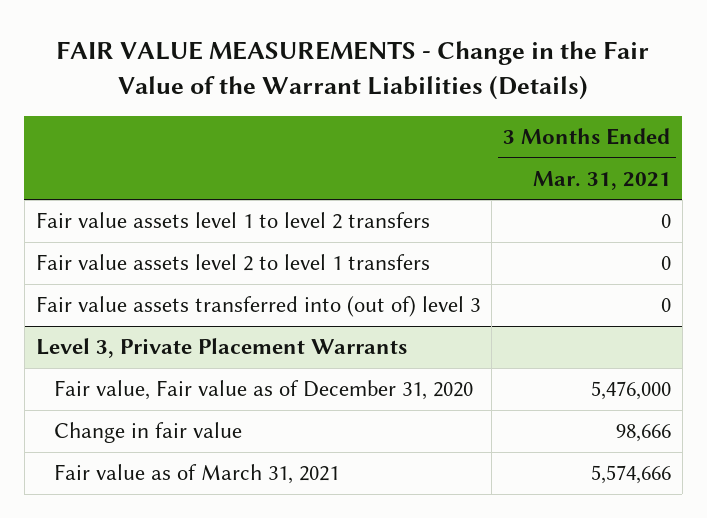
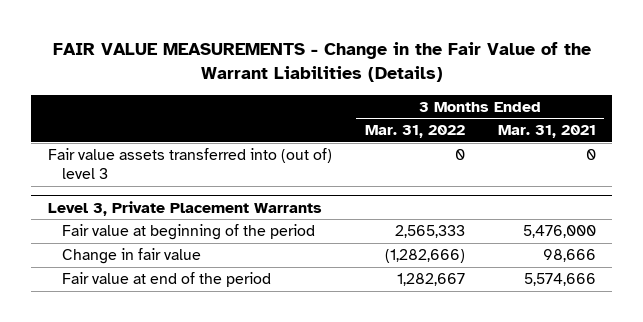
none -> [364,125,465,139] Mar. 31, 2022
[35,212,430,230] Fair value assets level 1 to level 2 transfers -> none
[35,254,430,272] Fair value assets level 2 to level 1 transfers -> none
[54,380,474,401] Fair value, Fair value as of December 31, 2020 -> [62,224,316,241] Fair value at beginning of the period
[54,464,340,485] Fair value as of March 31, 2021 -> [62,272,272,288] Fair value at end of the period

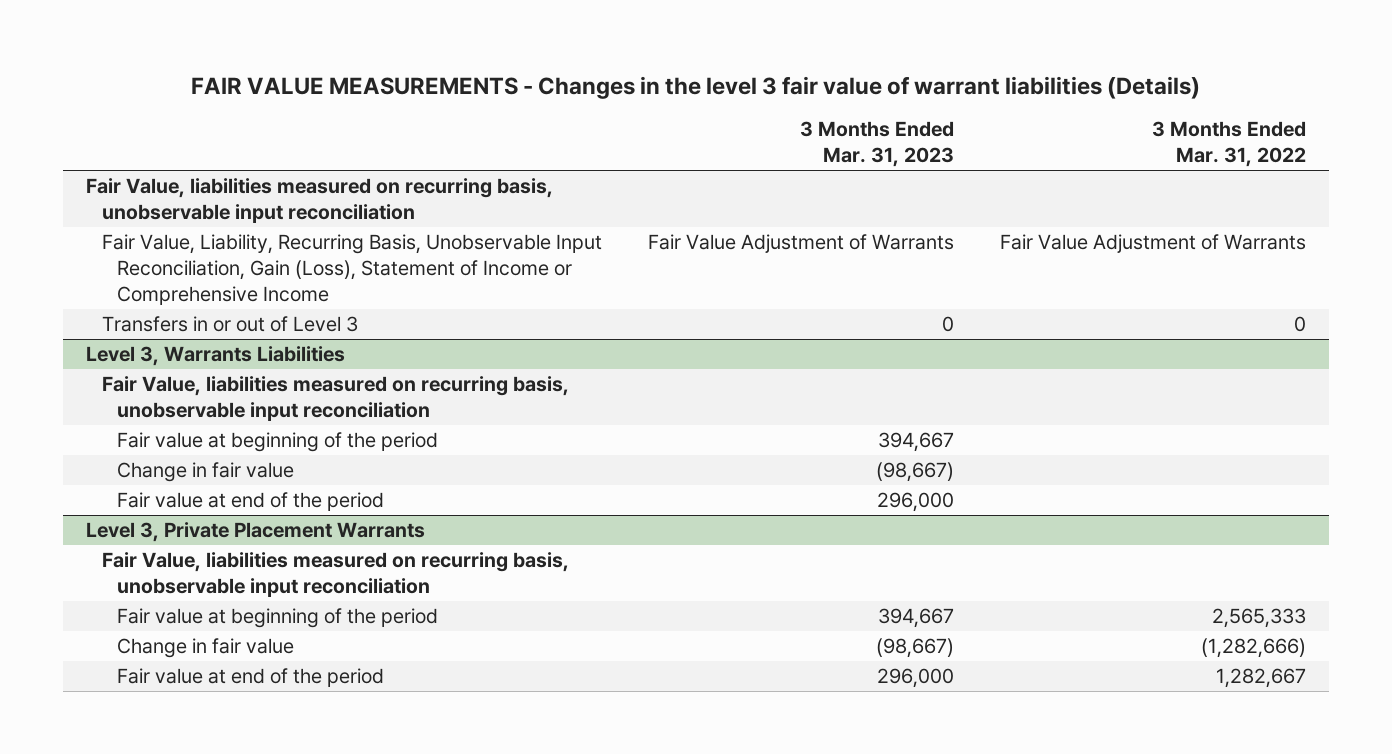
[52,42,591,83] FAIR VALUE MEASUREMENTS - Change in the Fair Value of the Warrant Liabilities (Details) -> [190,75,1200,99] FAIR VALUE MEASUREMENTS - Changes in the level 3 fair value of warrant liabilities (Details)
[497,125,596,139] Mar. 31, 2021 -> none
none -> [799,121,954,167] 3 Months Ended Mar. 31, 2023
none -> [86,178,554,223] Fair Value, liabilities measured on recurring basis, unobservable input reconciliation
none -> [101,234,602,305] Fair Value, Liability, Recurring Basis, Unobservable Input Reconciliation, Gain (Loss), Statement of Income or Comprehensive Income
[47,148,332,180] Fair value assets transferred into (out of) level 3 -> [101,316,358,333] Transfers in or out of Level 3
none -> [86,346,346,367] Level 3, Warrants Liabilities
none -> [101,376,569,421] Fair Value, liabilities measured on recurring basis, unobservable input reconciliation
none -> [117,432,439,453] Fair value at beginning of the period
none -> [117,462,295,483] Change in fair value
none -> [117,492,385,512] Fair value at end of the period
none -> [101,552,569,597] Fair Value, liabilities measured on recurring basis, unobservable input reconciliation

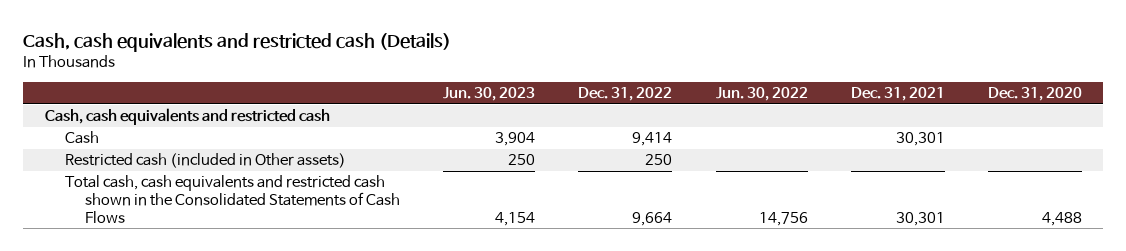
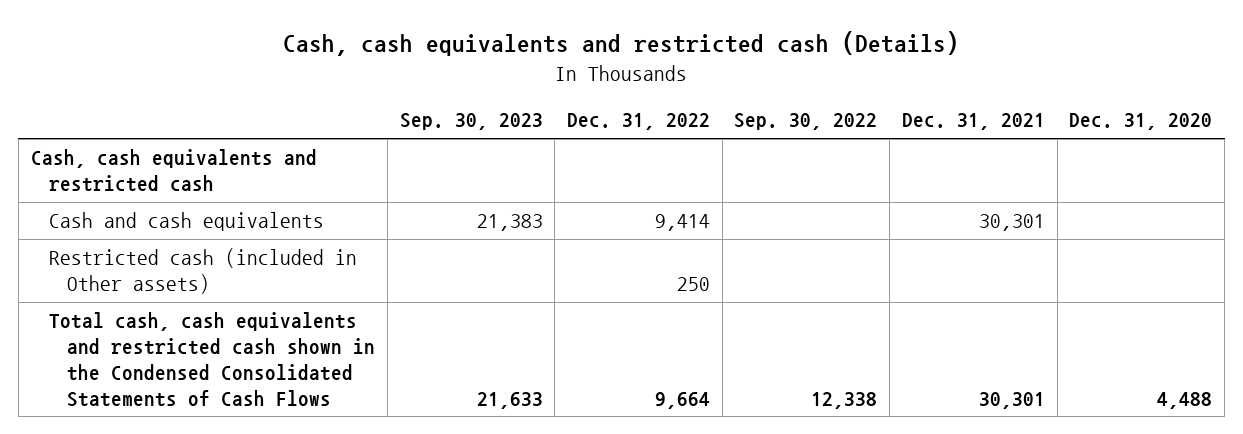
[443,87,536,102] Jun. 30, 2023 -> none
[715,87,808,102] Jun. 30, 2022 -> none
none -> [399,113,543,131] Sep. 30, 2023
none -> [734,113,878,131] Sep. 30, 2022
[64,131,99,145] Cash -> [48,212,324,232] Cash and cash equivalents
[64,175,401,223] Total cash, cash equivalents and restricted cash shown in the Consolidated Statements of Cash Flows -> [48,312,376,407] Total cash, cash equivalents and restricted cash shown in the Condensed Consolidated Statements of Cash Flows

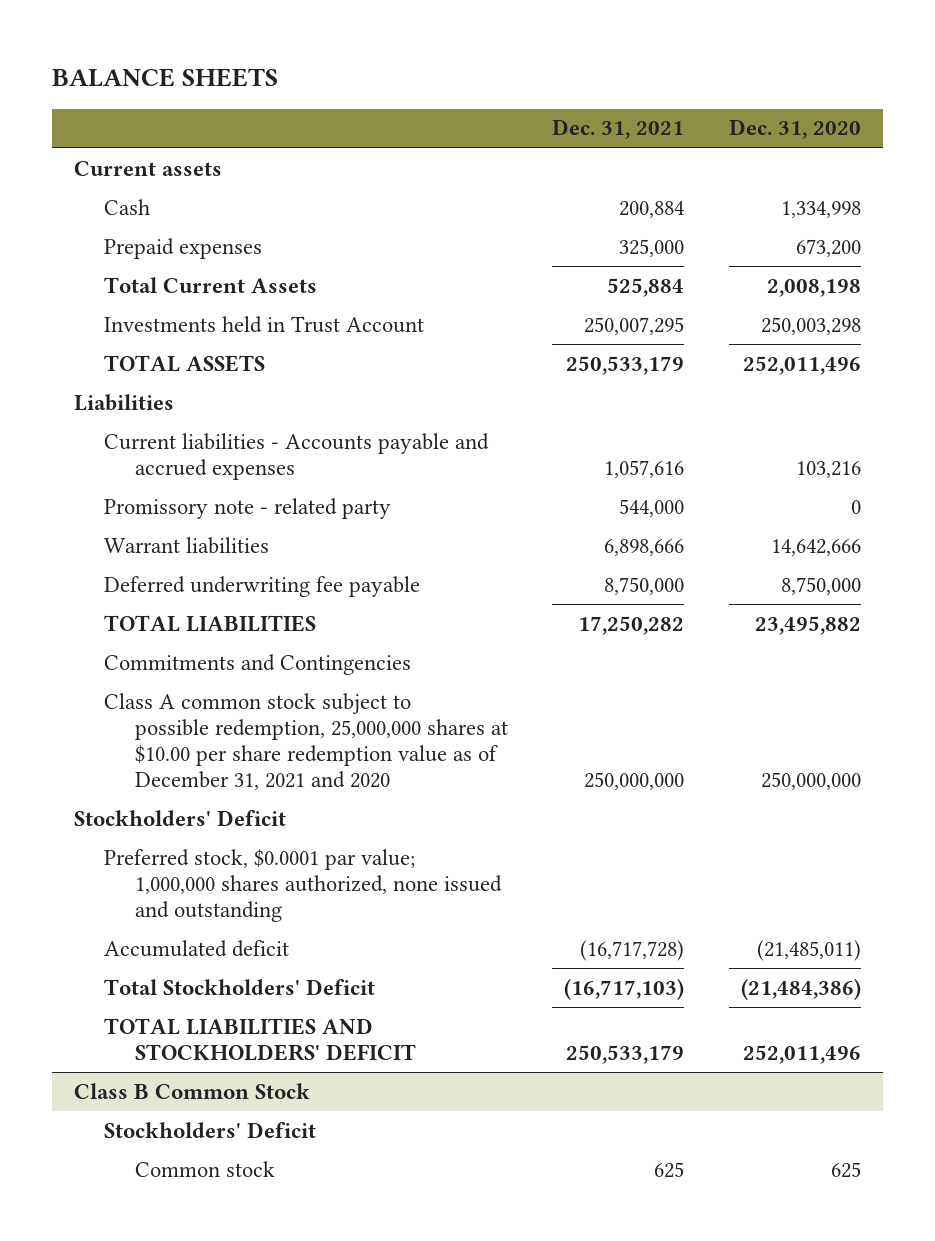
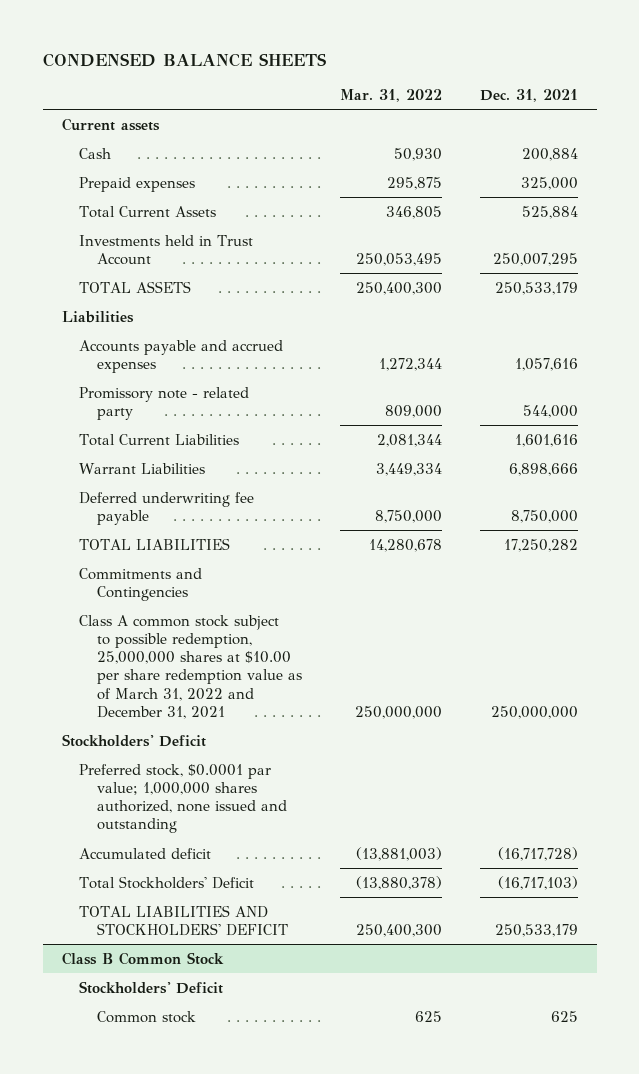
[51,68,278,88] BALANCE SHEETS -> [42,52,326,67] CONDENSED BALANCE SHEETS
[728,119,861,140] Dec. 31, 2020 -> none
none -> [339,89,442,103] Mar. 31, 2022
[104,432,490,480] Current liabilities - Accounts payable and accrued expenses -> [79,339,284,373] Accounts payable and accrued expenses
none -> [79,433,240,446] Total Current Liabilities
[104,536,270,554] Warrant liabilities -> [79,462,206,474] Warrant Liabilities
[104,692,508,790] Class A common stock subject to possible redemption, 25,000,000 shares at $10.00 per share redemption value as of December 31, 2021 and 2020 -> [79,614,303,720] Class A common stock subject to possible redemption, 25,000,000 shares at $10.00 per share redemption value as of March 31, 2022 and December 31, 2021

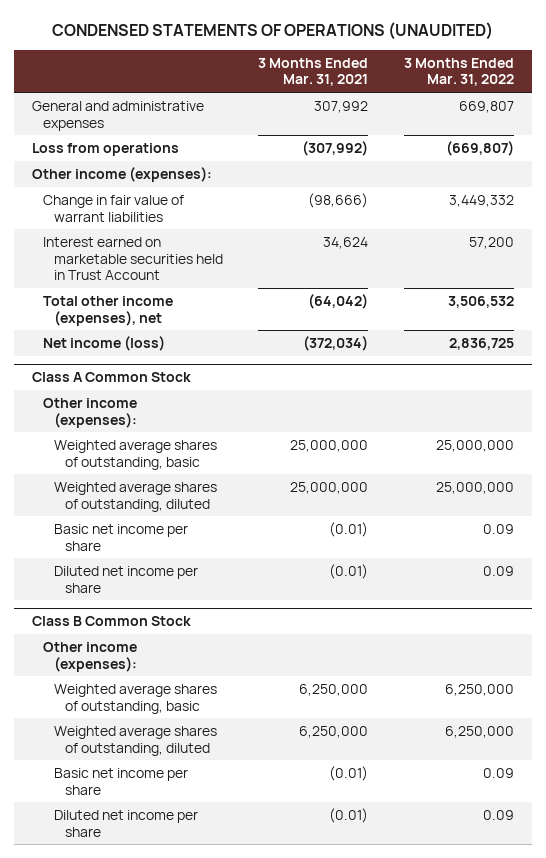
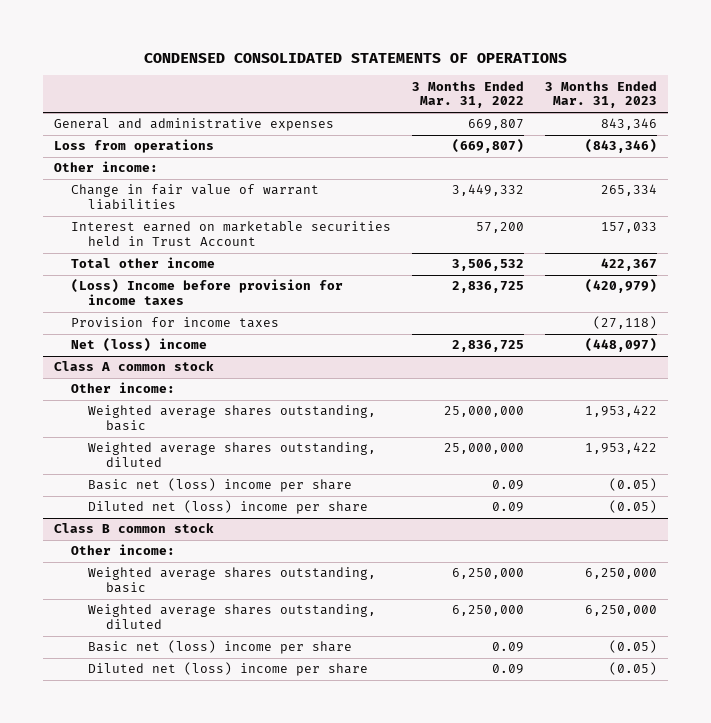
[52,21,494,40] CONDENSED STATEMENTS OF OPERATIONS (UNAUDITED) -> [143,52,567,63] CONDENSED CONSOLIDATED STATEMENTS OF OPERATIONS
[258,57,369,87] 3 Months Ended Mar. 31, 2021 -> none
none -> [545,80,658,109] 3 Months Ended Mar. 31, 2023
[32,166,213,182] Other income (expenses): -> [53,161,158,173] Other income:
[42,295,173,326] Total other income (expenses), net -> [71,257,216,269] Total other income
none -> [71,279,344,306] (Loss) Income before provision for income taxes
none -> [71,317,280,329] Provision for income taxes
[42,335,165,351] Net income (loss) -> [71,338,208,353] Net (loss) income
[32,372,192,383] Class A Common Stock -> [53,361,214,372] Class A common stock
[42,397,137,428] Other income (expenses): -> [71,382,176,394] Other income:
[53,439,217,470] Weighted average shares of outstanding, basic -> [88,405,377,432] Weighted average shares outstanding, basic
[53,481,217,512] Weighted average shares of outstanding, diluted -> [88,442,377,468] Weighted average shares outstanding, diluted
[53,523,188,551] Basic net income per share -> [88,478,353,493] Basic net (loss) income per share
[53,565,198,593] Diluted net income per share -> [88,500,369,515] Diluted net (loss) income per share
[32,616,192,627] Class B Common Stock -> [53,523,214,534] Class B common stock
[42,641,137,672] Other income (expenses): -> [71,544,176,556] Other income:
[53,683,217,714] Weighted average shares of outstanding, basic -> [88,567,377,594] Weighted average shares outstanding, basic
[53,725,217,756] Weighted average shares of outstanding, diluted -> [88,604,377,630] Weighted average shares outstanding, diluted
[53,767,188,795] Basic net income per share -> [88,640,353,655] Basic net (loss) income per share
[53,809,198,837] Diluted net income per share -> [88,662,369,677] Diluted net (loss) income per share

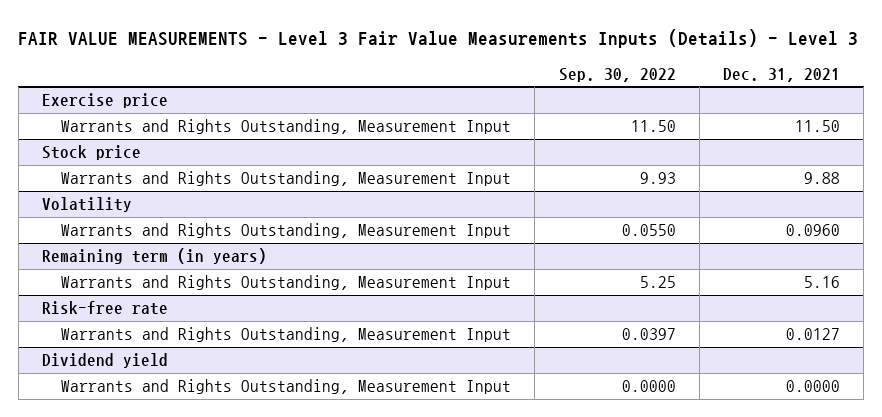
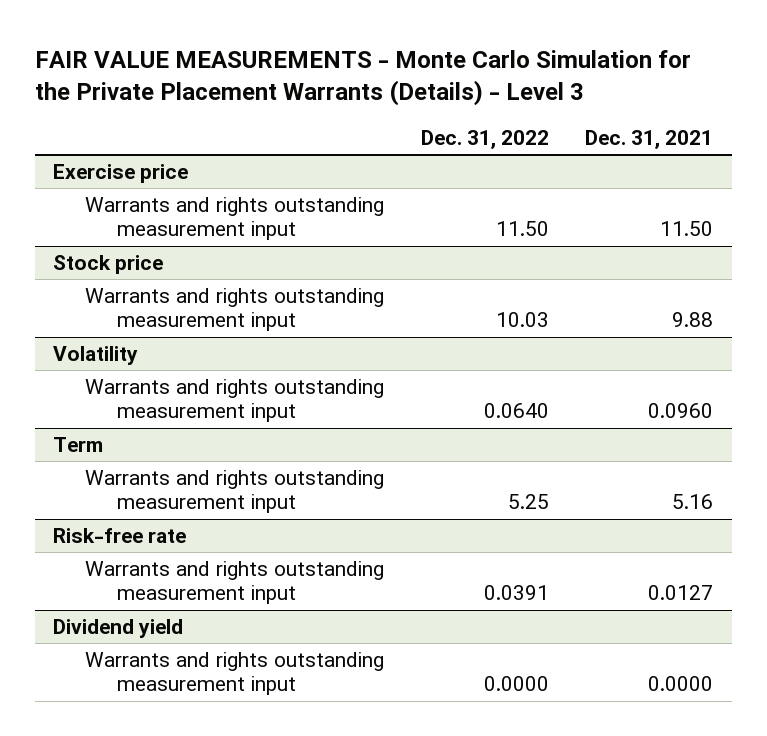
[18,28,859,48] FAIR VALUE MEASUREMENTS - Level 3 Fair Value Measurements Inputs (Details) - Level 3 -> [35,49,692,106] FAIR VALUE MEASUREMENTS - Monte Carlo Simulation for the Private Placement Warrants (Details) - Level 3
[558,67,676,82] Sep. 30, 2022 -> none
none -> [420,129,549,149] Dec. 31, 2022
[61,119,512,135] Warrants and Rights Outstanding, Measurement Input -> [85,197,385,241] Warrants and rights outstanding measurement input
[61,171,512,187] Warrants and Rights Outstanding, Measurement Input -> [85,288,385,332] Warrants and rights outstanding measurement input
[61,223,512,239] Warrants and Rights Outstanding, Measurement Input -> [85,379,385,423] Warrants and rights outstanding measurement input
[41,248,267,265] Remaining term (in years) -> [53,437,104,453] Term
[61,275,512,291] Warrants and Rights Outstanding, Measurement Input -> [85,470,385,514] Warrants and rights outstanding measurement input
[61,327,512,343] Warrants and Rights Outstanding, Measurement Input -> [85,561,385,605] Warrants and rights outstanding measurement input
[61,379,512,395] Warrants and Rights Outstanding, Measurement Input -> [85,652,385,696] Warrants and rights outstanding measurement input

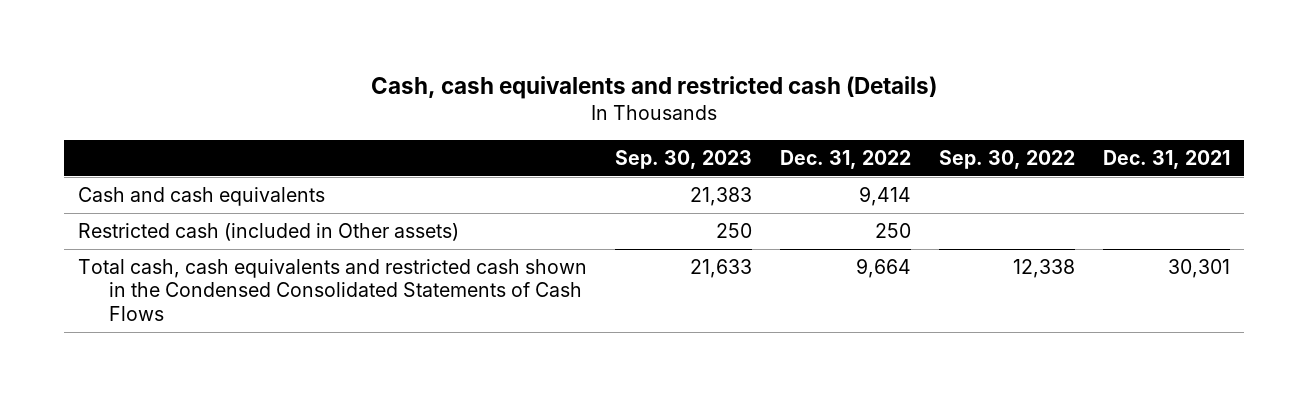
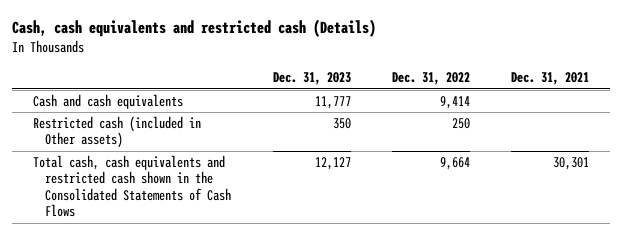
[614,149,752,169] Sep. 30, 2023 -> none
[938,149,1075,169] Sep. 30, 2022 -> none
none -> [272,72,351,86] Dec. 31, 2023
[77,259,587,321] Total cash, cash equivalents and restricted cash shown in the Condensed Consolidated Statements of Cash Flows -> [32,155,232,218] Total cash, cash equivalents and restricted cash shown in the Consolidated Statements of Cash Flows

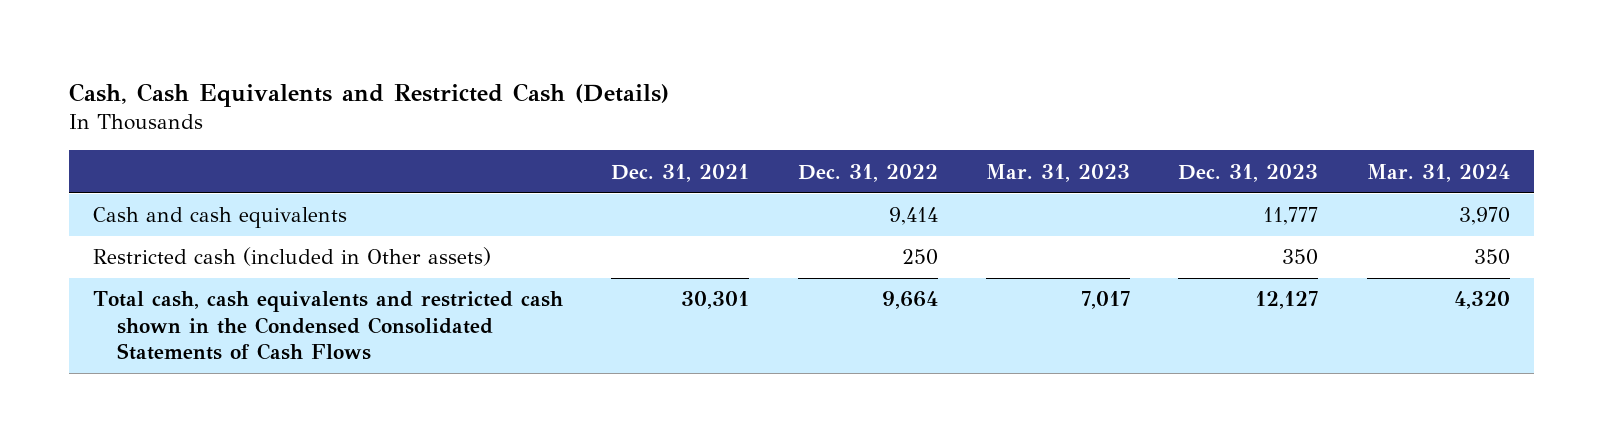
[11,19,376,38] Cash, cash equivalents and restricted cash (Details) -> [68,83,669,108] Cash, Cash Equivalents and Restricted Cash (Details)
none -> [985,163,1130,182] Mar. 31, 2023
none -> [1366,163,1510,182] Mar. 31, 2024
[32,155,232,218] Total cash, cash equivalents and restricted cash shown in the Consolidated Statements of Cash Flows -> [92,291,563,360] Total cash, cash equivalents and restricted cash shown in the Condensed Consolidated Statements of Cash Flows

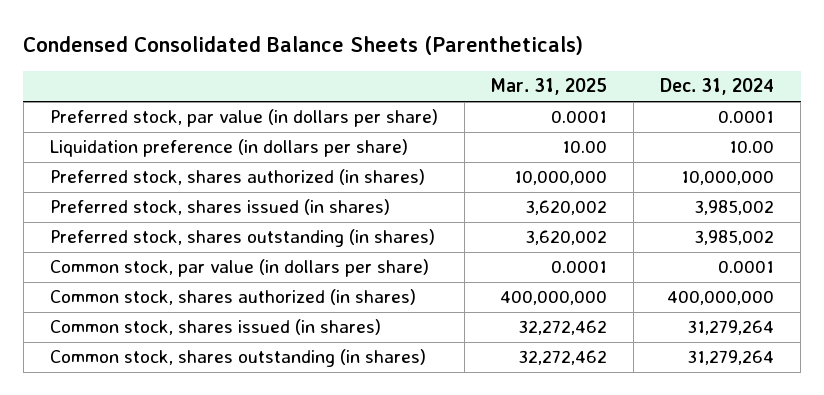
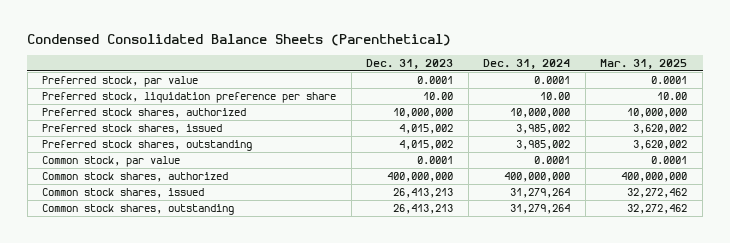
[23,36,584,56] Condensed Consolidated Balance Sheets (Parentheticals) -> [27,33,452,46] Condensed Consolidated Balance Sheets (Parenthetical)
none -> [366,58,454,69] Dec. 31, 2023
[49,109,438,128] Preferred stock, par value (in dollars per share) -> [42,76,199,88] Preferred stock, par value
[49,139,408,158] Liquidation preference (in dollars per share) -> [42,92,337,104] Preferred stock, liquidation preference per share
[49,169,425,186] Preferred stock, shares authorized (in shares) -> [42,108,247,119] Preferred stock shares, authorized
[49,199,390,216] Preferred stock, shares issued (in shares) -> [42,124,223,135] Preferred stock shares, issued
[49,229,435,248] Preferred stock, shares outstanding (in shares) -> [42,140,253,152] Preferred stock shares, outstanding
[49,259,429,278] Common stock, par value (in dollars per share) -> [42,156,181,168] Common stock, par value
[49,289,416,306] Common stock, shares authorized (in shares) -> [42,172,229,183] Common stock shares, authorized
[49,319,381,336] Common stock, shares issued (in shares) -> [42,188,205,199] Common stock shares, issued
[49,349,426,368] Common stock, shares outstanding (in shares) -> [42,204,235,216] Common stock shares, outstanding

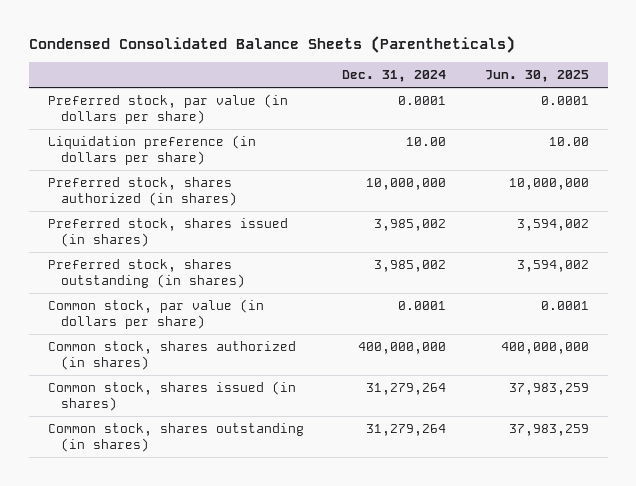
[27,33,452,46] Condensed Consolidated Balance Sheets (Parenthetical) -> [28,35,515,53] Condensed Consolidated Balance Sheets (Parentheticals)
[366,58,454,69] Dec. 31, 2023 -> none
[600,58,688,69] Mar. 31, 2025 -> none
none -> [484,70,589,83] Jun. 30, 2025
[42,76,199,88] Preferred stock, par value -> [47,94,288,124] Preferred stock, par value (in dollars per share)
[42,92,337,104] Preferred stock, liquidation preference per share -> [47,135,256,165] Liquidation preference (in dollars per share)
[42,108,247,119] Preferred stock shares, authorized -> [47,177,237,206] Preferred stock, shares authorized (in shares)
[42,124,223,135] Preferred stock shares, issued -> [47,218,288,247] Preferred stock, shares issued (in shares)
[42,140,253,152] Preferred stock shares, outstanding -> [47,259,245,288] Preferred stock, shares outstanding (in shares)
[42,156,181,168] Common stock, par value -> [47,299,264,329] Common stock, par value (in dollars per share)
[42,172,229,183] Common stock shares, authorized -> [47,341,296,370] Common stock, shares authorized (in shares)
[42,188,205,199] Common stock shares, issued -> [47,381,296,411] Common stock, shares issued (in shares)
[42,204,235,216] Common stock shares, outstanding -> [47,423,304,452] Common stock, shares outstanding (in shares)

